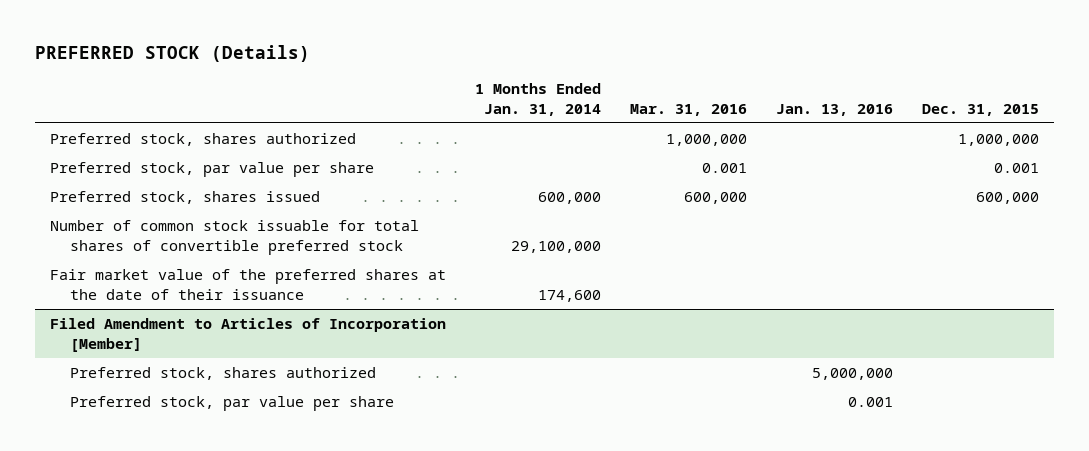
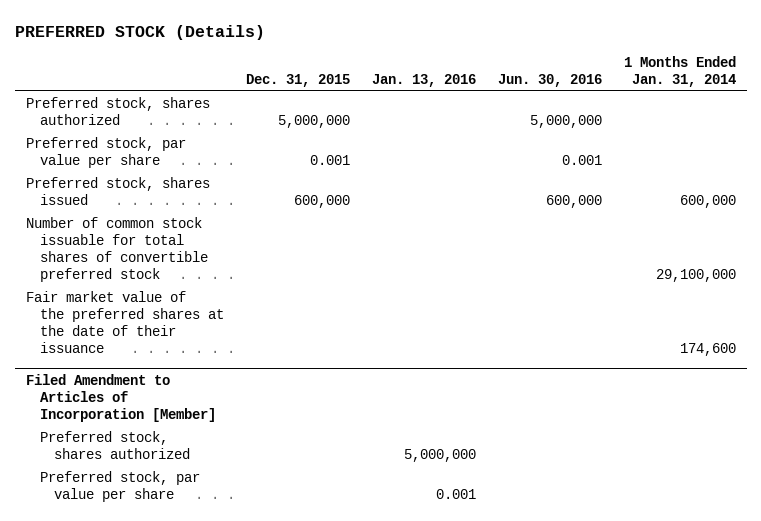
[630,103,748,116] Mar. 31, 2016 -> none
none -> [497,74,602,88] Jun. 30, 2016
[958,134,1040,147] 1,000,000 -> [277,115,350,129] 5,000,000

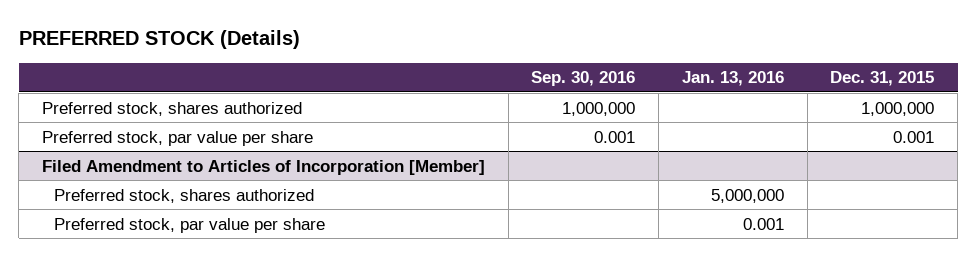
[497,74,602,88] Jun. 30, 2016 -> none
[623,55,736,88] 1 Months Ended Jan. 31, 2014 -> none
none -> [531,71,636,87] Sep. 30, 2016
[277,115,350,129] 5,000,000 -> [861,101,935,116] 1,000,000
[25,177,210,206] Preferred stock, shares issued -> none
[25,217,208,283] Number of common stock issuable for total shares of convertible preferred stock -> none
[25,291,224,354] Fair market value of the preferred shares at the date of their issuance -> none

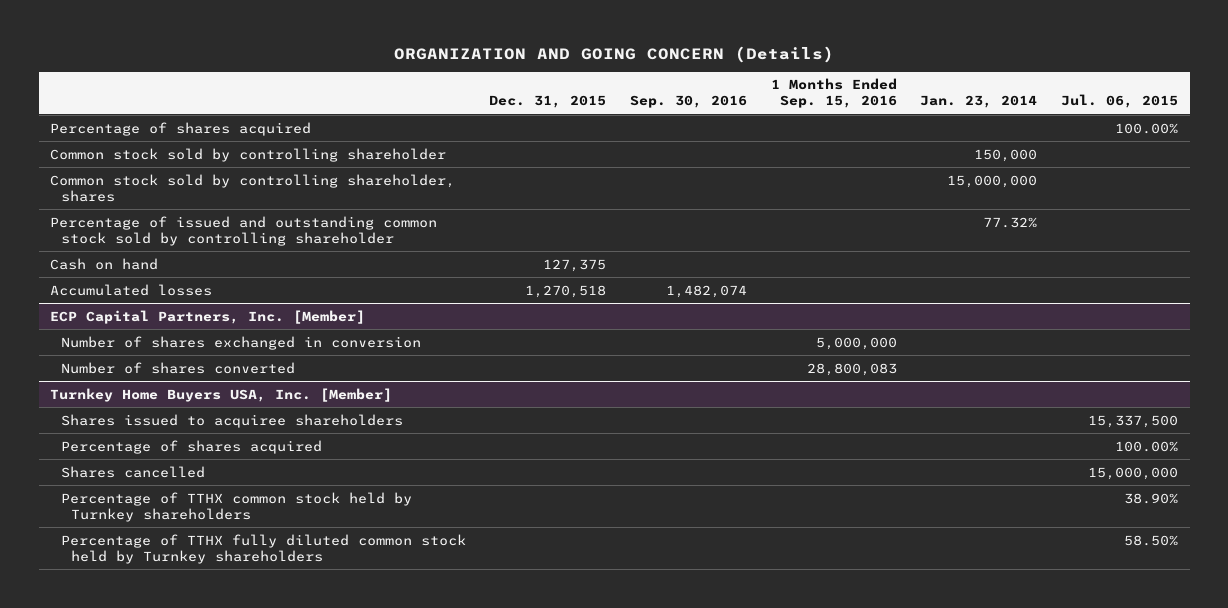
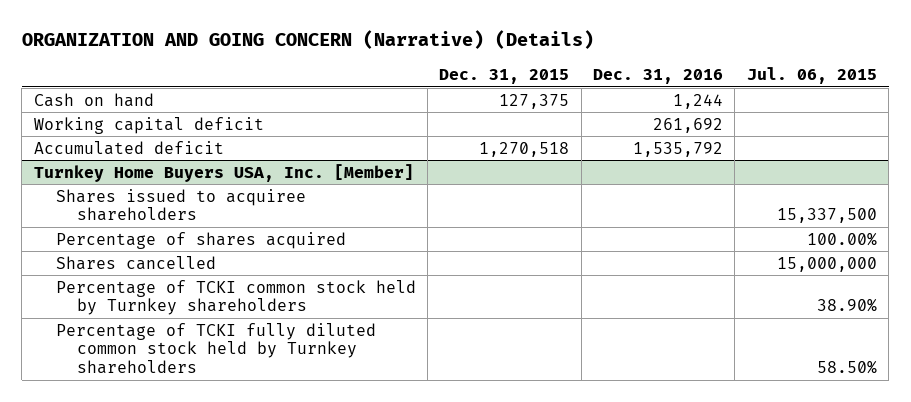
[394,45,835,63] ORGANIZATION AND GOING CONCERN (Details) -> [21,30,594,50] ORGANIZATION AND GOING CONCERN (Narrative) (Details)
[629,95,747,109] Sep. 30, 2016 -> none
[770,78,897,109] 1 Months Ended Sep. 15, 2016 -> none
[920,95,1038,109] Jan. 23, 2014 -> none
none -> [593,68,724,84] Dec. 31, 2016
[50,121,312,136] Percentage of shares acquired -> none
[50,147,447,162] Common stock sold by controlling shareholder -> none
[50,173,456,202] Common stock sold by controlling shareholder, shares -> none
[50,215,438,246] Percentage of issued and outstanding common stock sold by controlling shareholder -> none
[50,309,366,324] ECP Capital Partners, Inc. [Member] -> none
[60,335,421,350] Number of shares exchanged in conversion -> none
[60,361,295,374] Number of shares converted -> none
none -> [33,116,264,134] Working capital deficit
[50,283,213,296] Accumulated losses -> [33,140,224,155] Accumulated deficit
[60,491,412,522] Percentage of TTHX common stock held by Turnkey shareholders -> [55,279,416,316] Percentage of TCKI common stock held by Turnkey shareholders
[60,533,466,564] Percentage of TTHX fully diluted common stock held by Turnkey shareholders -> [55,322,376,374] Percentage of TCKI fully diluted common stock held by Turnkey shareholders

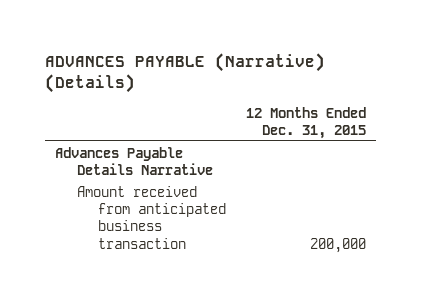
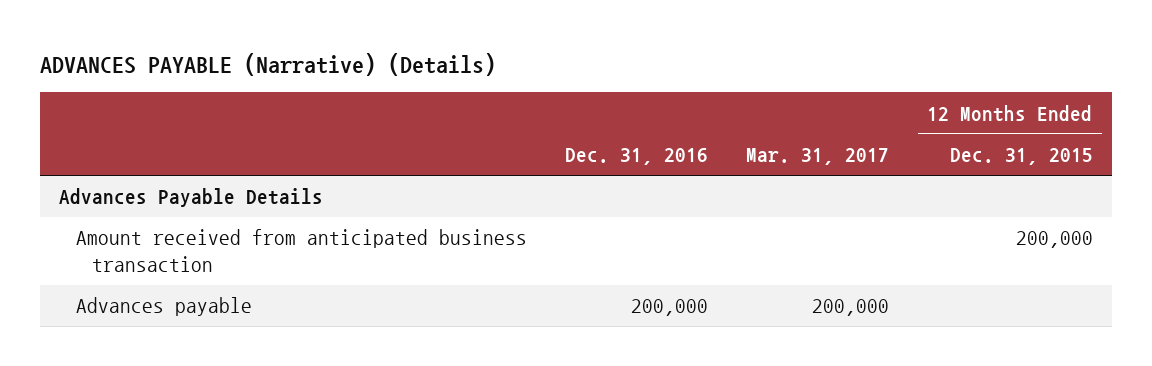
none -> [565,148,709,166] Dec. 31, 2016
none -> [746,148,890,166] Mar. 31, 2017
[55,146,213,176] Advances Payable Details Narrative -> [59,188,324,208] Advances Payable Details
none -> [75,297,252,317] Advances payable

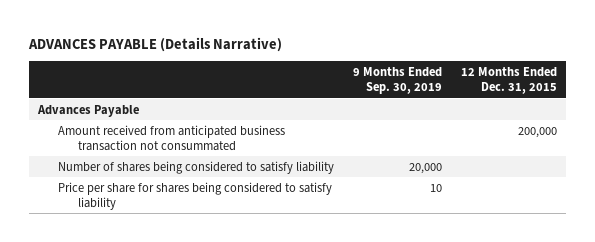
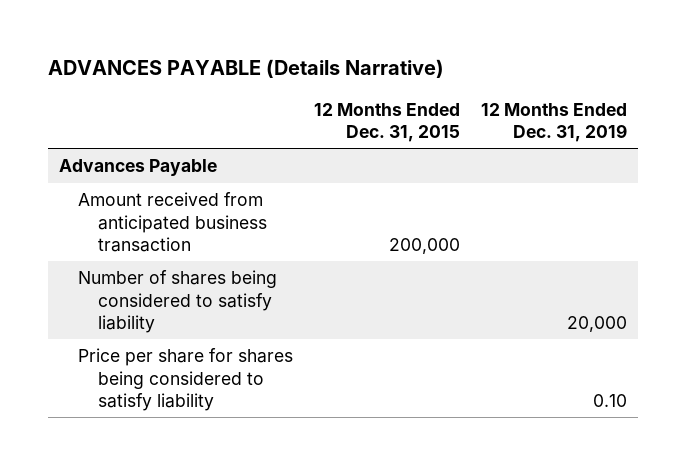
[353,67,443,95] 9 Months Ended Sep. 30, 2019 -> none
none -> [481,102,628,142] 12 Months Ended Dec. 31, 2019
[58,124,286,152] Amount received from anticipated business transaction not consummated -> [78,192,267,252] Amount received from anticipated business transaction

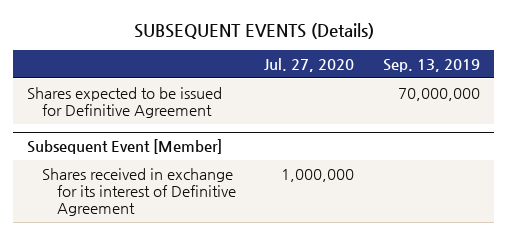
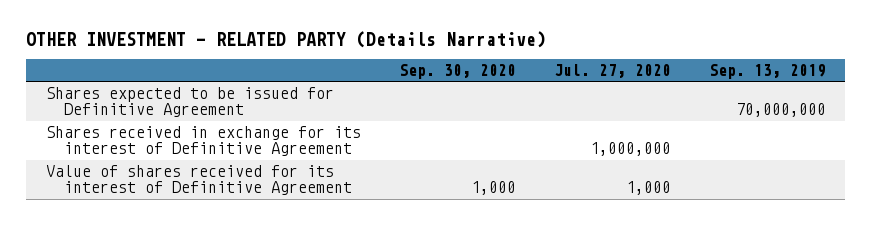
[133,22,374,39] SUBSEQUENT EVENTS (Details) -> [26,31,547,49] OTHER INVESTMENT - RELATED PARTY (Details Narrative)
none -> [398,64,516,80] Sep. 30, 2020
[27,139,223,155] Subsequent Event [Member] -> none
[42,167,237,217] Shares received in exchange for its interest of Definitive Agreement -> none
none -> [45,126,361,157] Shares received in exchange for its interest of Definitive Agreement
none -> [45,165,353,196] Value of shares received for its interest of Definitive Agreement

